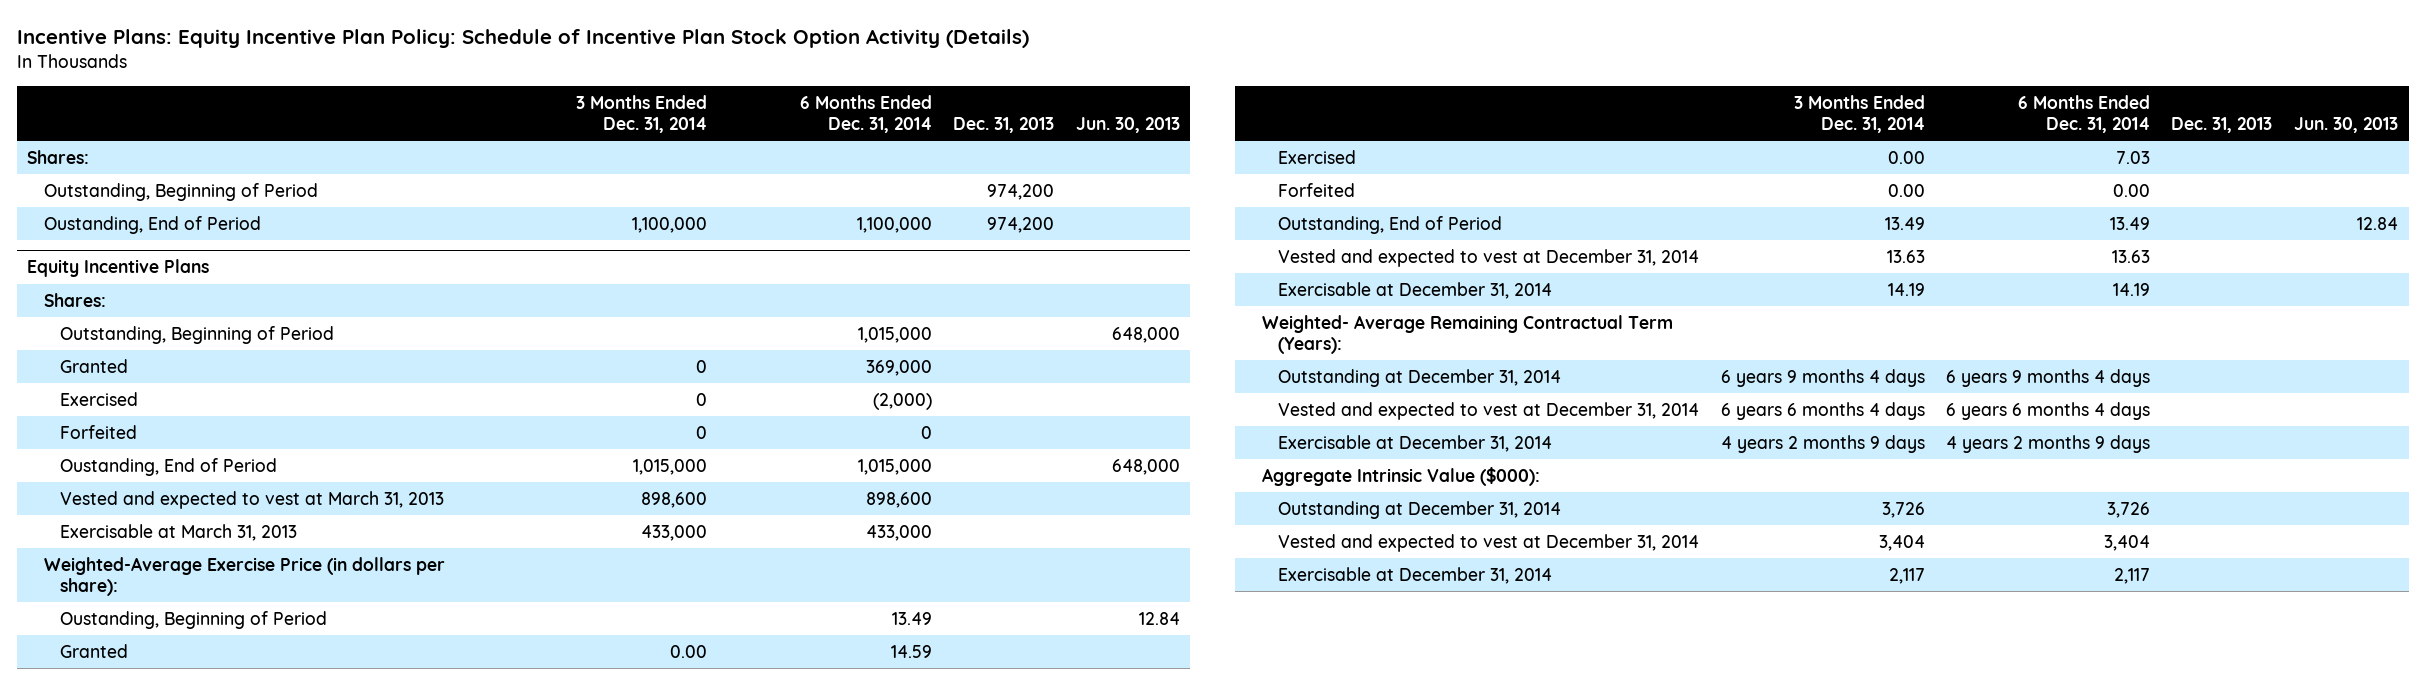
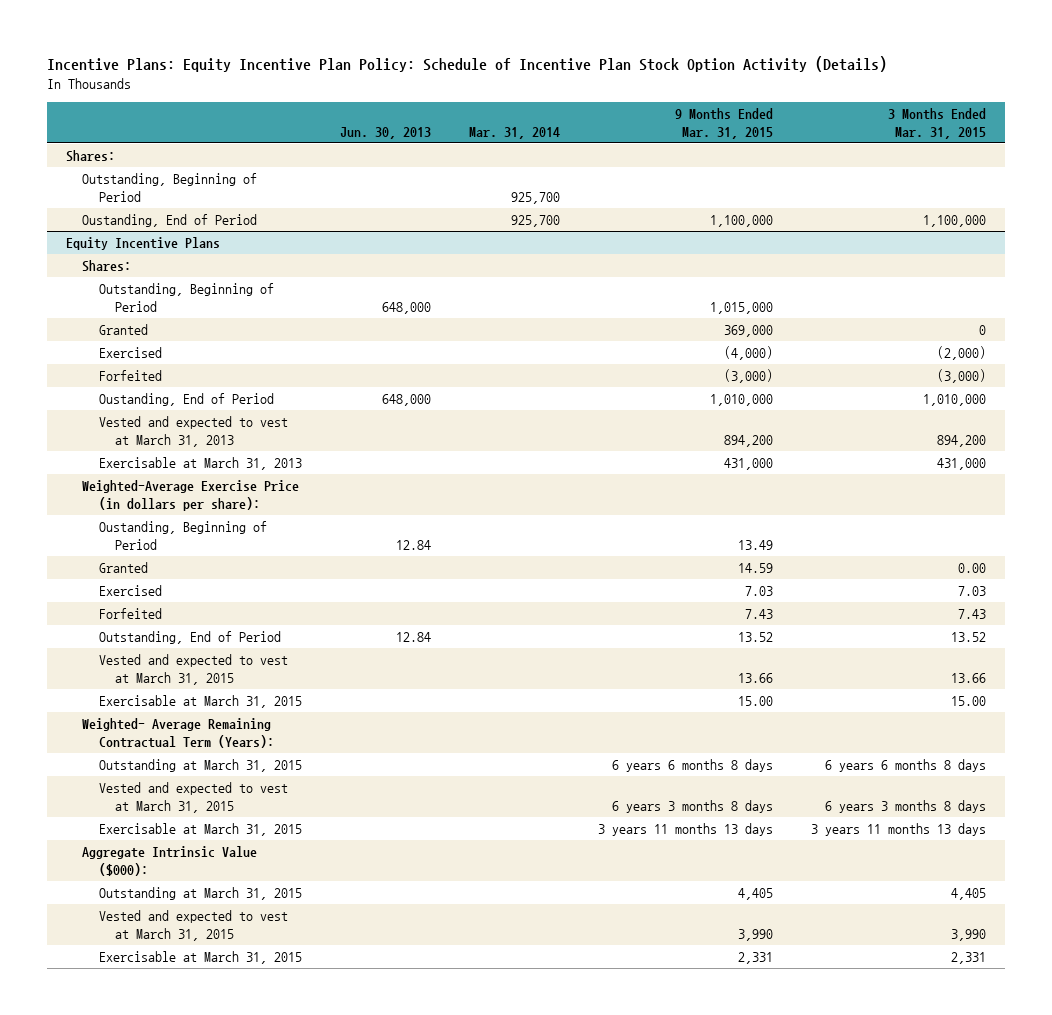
[575,94,707,133] 3 Months Ended Dec. 31, 2014 -> none
[799,94,932,133] 6 Months Ended Dec. 31, 2014 -> none
[953,116,1055,133] Dec. 31, 2013 -> none
none -> [468,126,560,139] Mar. 31, 2014
none -> [674,107,773,139] 9 Months Ended Mar. 31, 2015
none -> [887,107,986,139] 3 Months Ended Mar. 31, 2015
[1278,248,1700,267] Vested and expected to vest at December 31, 2014 -> [98,654,288,685] Vested and expected to vest at March 31, 2015
[1278,281,1553,299] Exercisable at December 31, 2014 -> [98,695,302,709] Exercisable at March 31, 2015
[1278,368,1562,387] Outstanding at December 31, 2014 -> [98,759,302,773] Outstanding at March 31, 2015
[1278,401,1700,420] Vested and expected to vest at December 31, 2014 -> [98,782,288,813] Vested and expected to vest at March 31, 2015
[1278,434,1553,452] Exercisable at December 31, 2014 -> [98,823,302,837] Exercisable at March 31, 2015
[1278,500,1562,519] Outstanding at December 31, 2014 -> [98,887,302,901] Outstanding at March 31, 2015
[1278,533,1700,552] Vested and expected to vest at December 31, 2014 -> [98,910,288,941] Vested and expected to vest at March 31, 2015
[1278,566,1553,584] Exercisable at December 31, 2014 -> [98,951,302,965] Exercisable at March 31, 2015

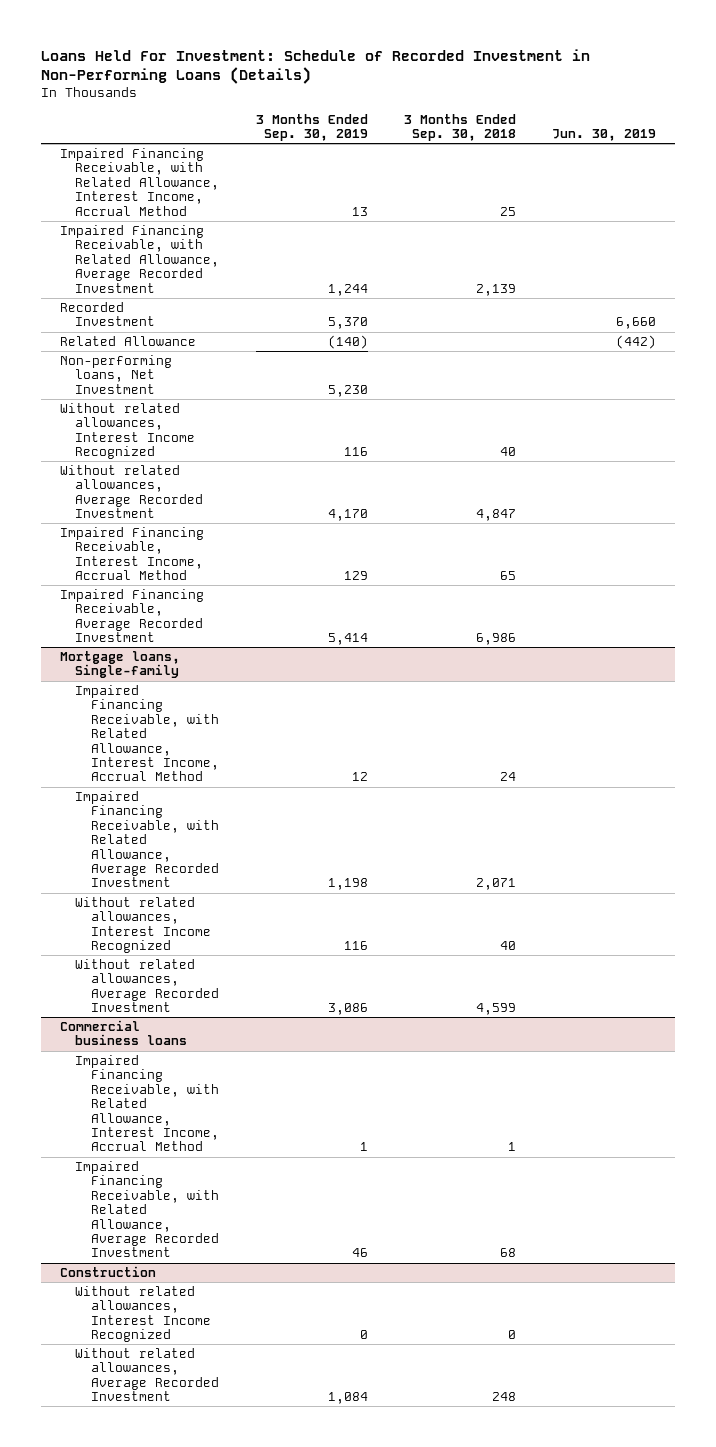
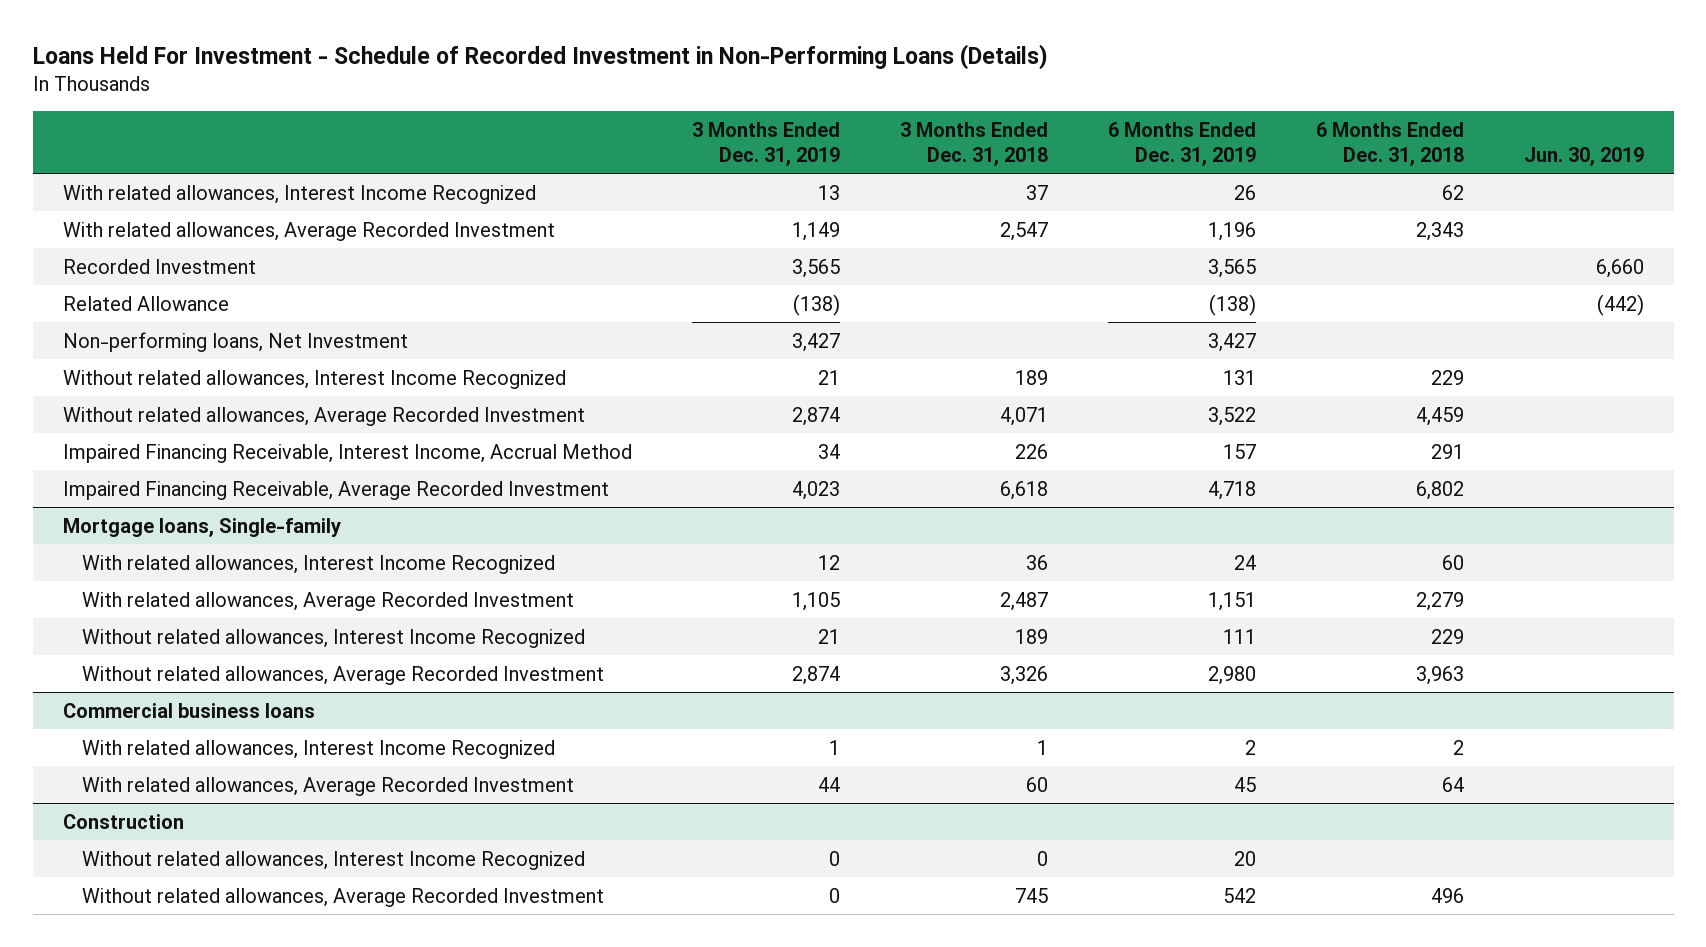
[41,48,591,85] Loans Held For Investment: Schedule of Recorded Investment in Non-Performing Loans (Details) -> [32,43,1048,70] Loans Held For Investment - Schedule of Recorded Investment in Non-Performing Loans (Details)
[255,113,368,142] 3 Months Ended Sep. 30, 2019 -> none
[404,113,517,142] 3 Months Ended Sep. 30, 2018 -> none
none -> [691,121,840,166] 3 Months Ended Dec. 31, 2019
none -> [899,121,1048,166] 3 Months Ended Dec. 31, 2018
none -> [1107,121,1256,166] 6 Months Ended Dec. 31, 2019
none -> [1315,121,1464,166] 6 Months Ended Dec. 31, 2018
[59,147,220,216] Impaired Financing Receivable, with Related Allowance, Interest Income, Accrual Method -> [62,184,536,204] With related allowances, Interest Income Recognized
[59,224,220,293] Impaired Financing Receivable, with Related Allowance, Average Recorded Investment -> [62,221,555,241] With related allowances, Average Recorded Investment
[75,684,219,782] Impaired Financing Receivable, with Related Allowance, Interest Income, Accrual Method -> [82,554,556,574] With related allowances, Interest Income Recognized
[75,790,219,888] Impaired Financing Receivable, with Related Allowance, Average Recorded Investment -> [82,591,575,611] With related allowances, Average Recorded Investment
[75,1054,219,1152] Impaired Financing Receivable, with Related Allowance, Interest Income, Accrual Method -> [82,739,556,759] With related allowances, Interest Income Recognized
[75,1160,219,1258] Impaired Financing Receivable, with Related Allowance, Average Recorded Investment -> [82,776,575,796] With related allowances, Average Recorded Investment

